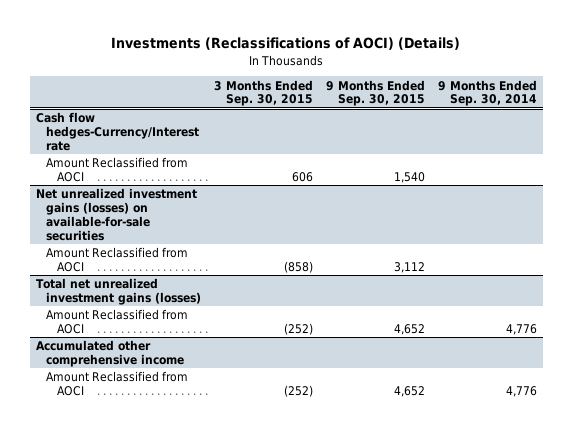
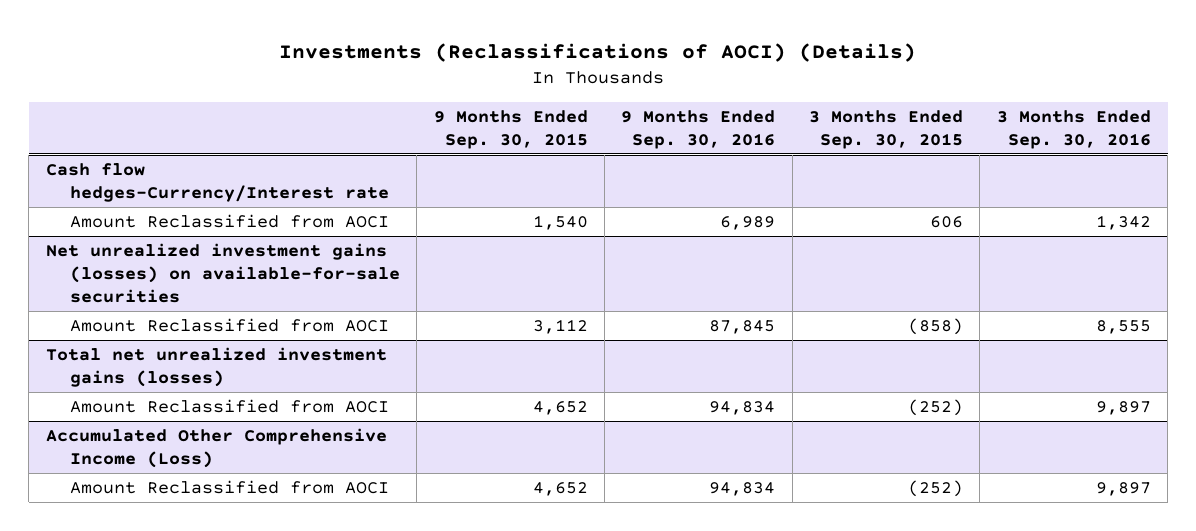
[437,79,537,107] 9 Months Ended Sep. 30, 2014 -> none
none -> [621,109,776,149] 9 Months Ended Sep. 30, 2016
none -> [996,109,1151,149] 3 Months Ended Sep. 30, 2016
[36,340,185,367] Accumulated other comprehensive income -> [45,427,387,469] Accumulated Other Comprehensive Income (Loss)

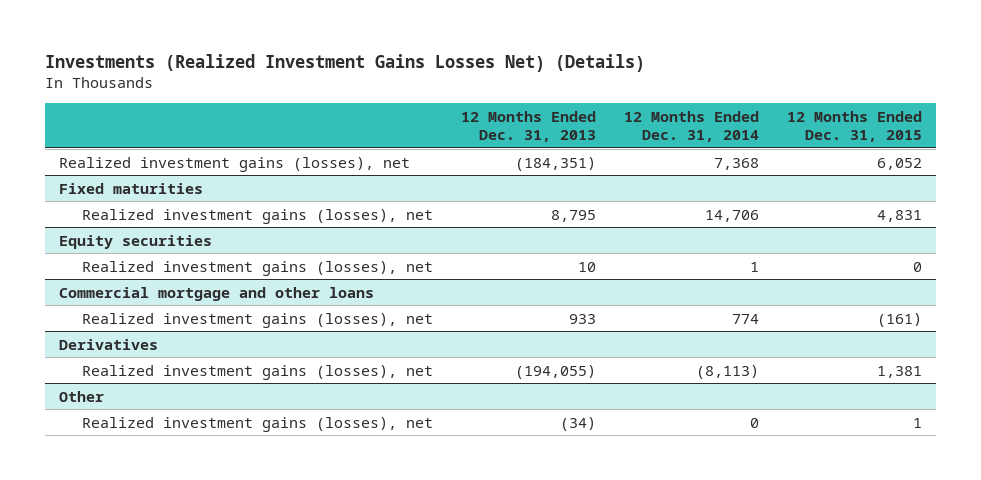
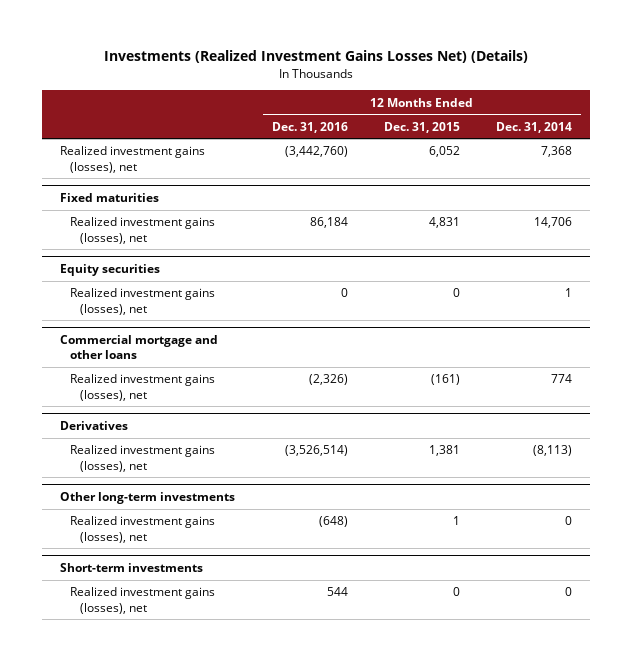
[461,110,597,142] 12 Months Ended Dec. 31, 2013 -> none
none -> [271,121,348,133] Dec. 31, 2016
[59,390,105,402] Other -> none
none -> [60,491,236,504] Other long-term investments
none -> [60,562,204,572] Short-term investments
none -> [70,587,216,614] Realized investment gains (losses), net

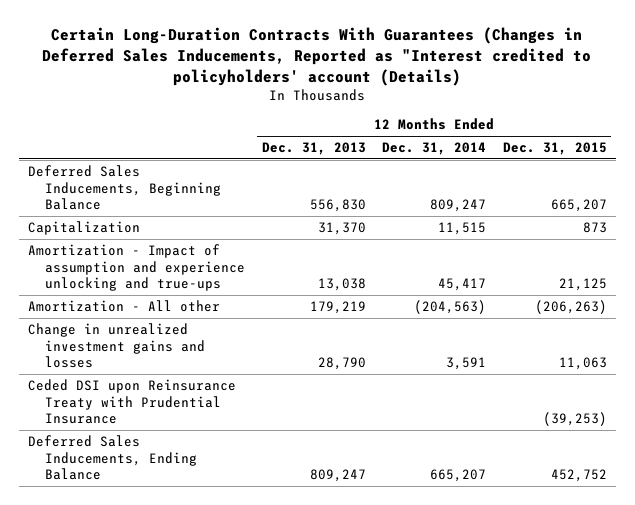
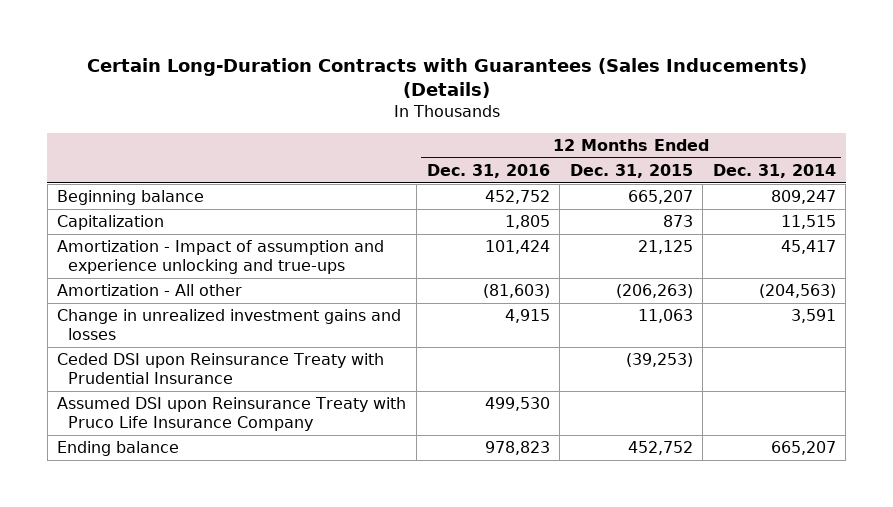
[42,27,592,86] Certain Long-Duration Contracts With Guarantees (Changes in Deferred Sales Inducements, Reported as "Interest credited to policyholders' account (Details) -> [86,57,807,98] Certain Long-Duration Contracts with Guarantees (Sales Inducements) (Details)
[261,142,366,156] Dec. 31, 2013 -> none
none -> [426,163,550,178] Dec. 31, 2016
[27,165,221,211] Deferred Sales Inducements, Beginning Balance -> [57,190,205,206] Beginning balance
none -> [57,397,407,432] Assumed DSI upon Reinsurance Treaty with Pruco Life Insurance Company
[27,435,197,481] Deferred Sales Inducements, Ending Balance -> [57,441,180,457] Ending balance

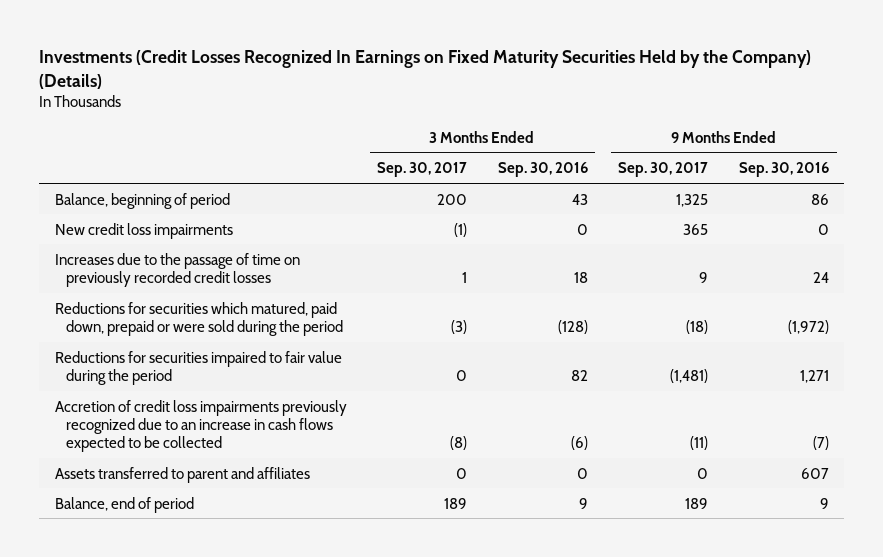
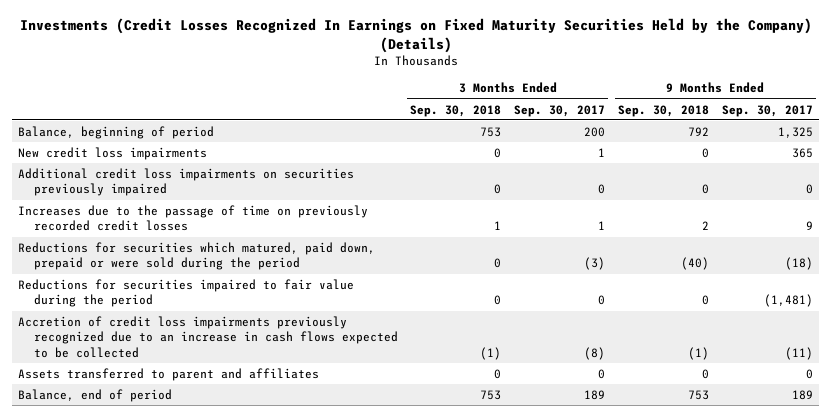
[497,162,588,178] Sep. 30, 2016 -> none
[738,162,829,178] Sep. 30, 2016 -> none
none -> [410,104,502,117] Sep. 30, 2018
none -> [618,104,710,117] Sep. 30, 2018
[454,222,468,237] (1) -> [598,147,606,157] 1
none -> [18,167,355,197] Additional credit loss impairments on securities previously impaired

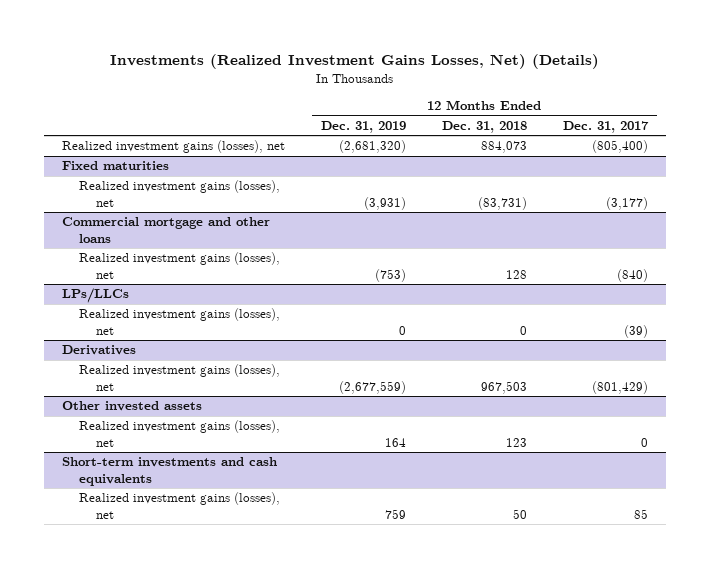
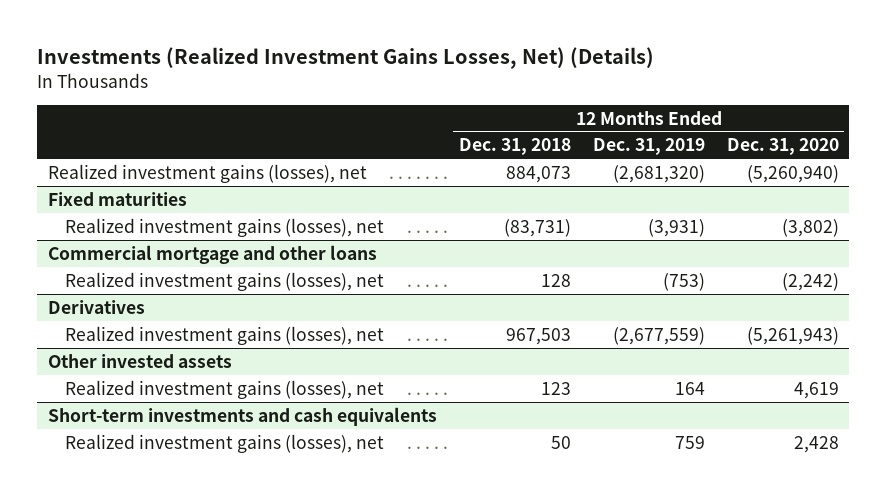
[562,120,649,133] Dec. 31, 2017 -> none
none -> [726,138,839,156] Dec. 31, 2020
[62,288,130,304] LPs/LLCs -> none
[79,308,281,335] Realized investment gains (losses), net -> none

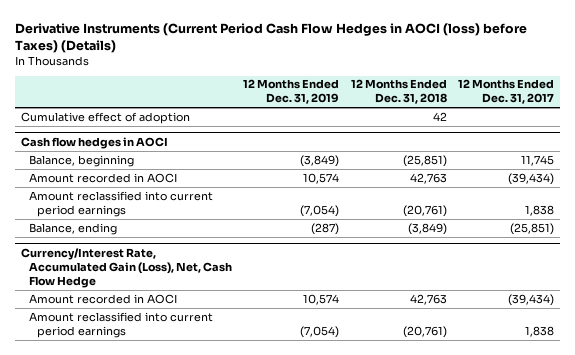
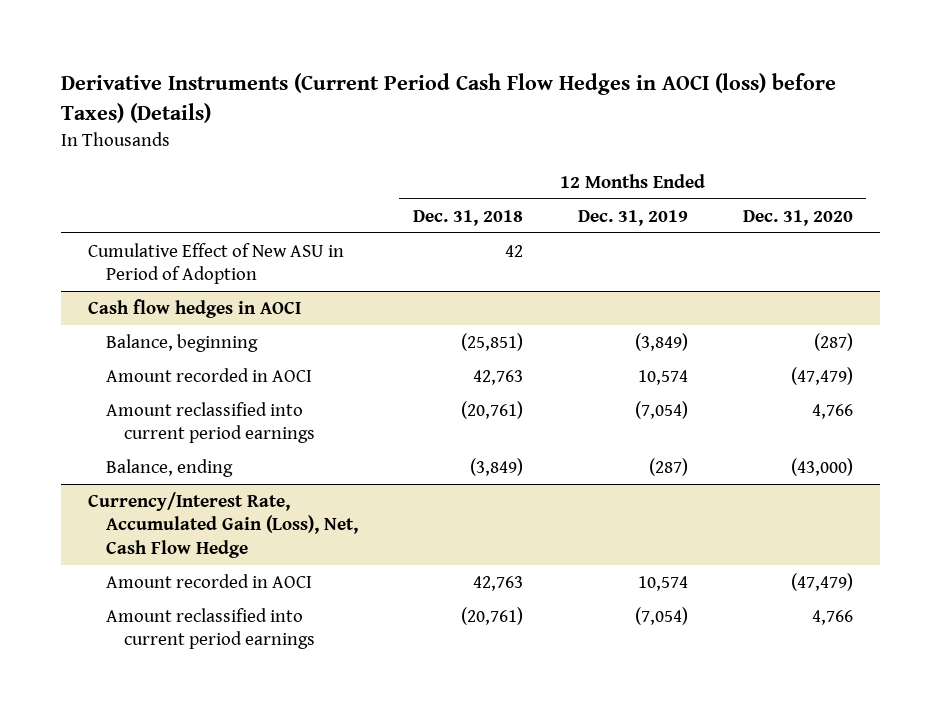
[457,79,554,105] 12 Months Ended Dec. 31, 2017 -> none
none -> [742,209,853,226] Dec. 31, 2020
[21,111,191,124] Cumulative effect of adoption -> [88,242,345,285] Cumulative Effect of New ASU in Period of Adoption

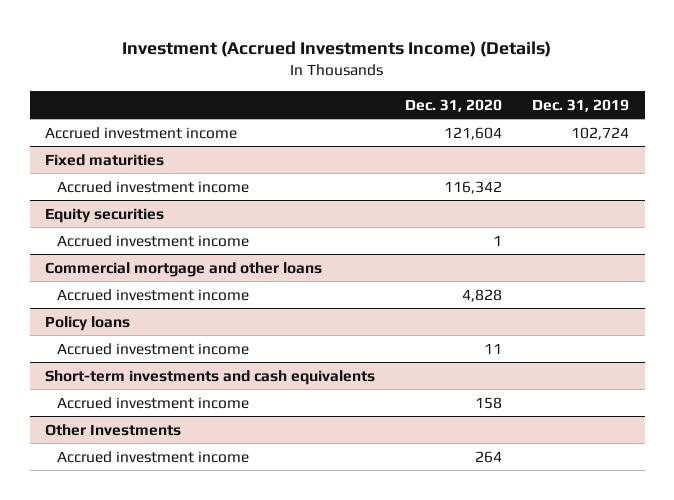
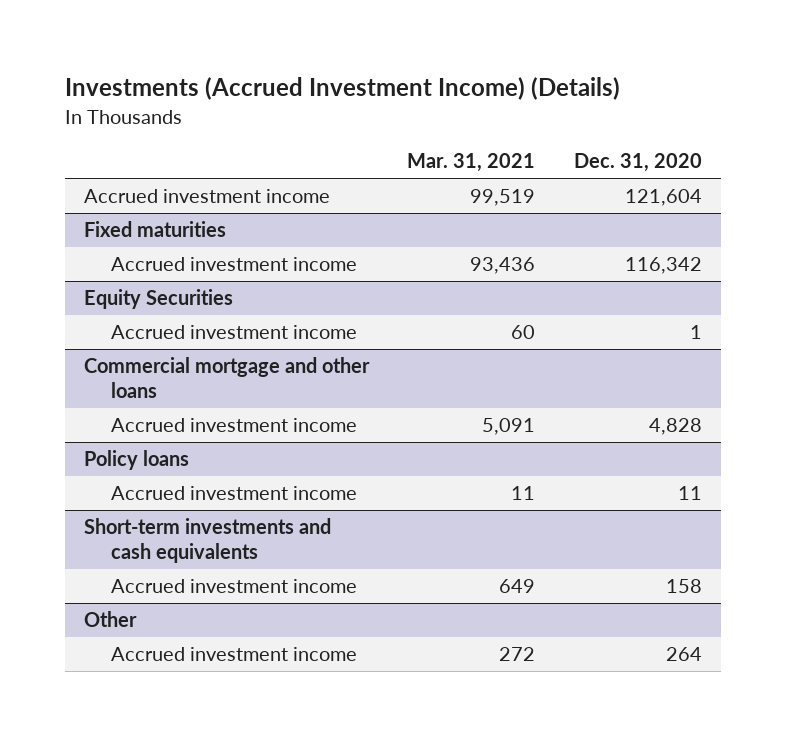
[122,41,552,58] Investment (Accrued Investments Income) (Details) -> [65,77,621,101] Investments (Accrued Investment Income) (Details)
[532,98,630,112] Dec. 31, 2019 -> none
none -> [407,153,536,173] Mar. 31, 2021
[45,207,165,223] Equity securities -> [84,289,234,310] Equity Securities
[45,423,182,436] Other Investments -> [84,611,138,628] Other

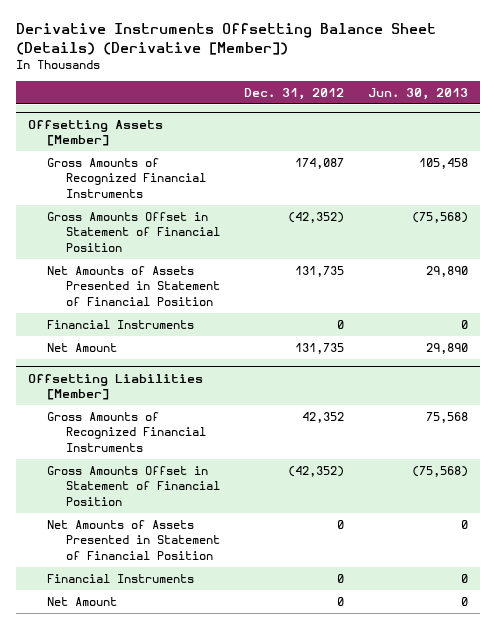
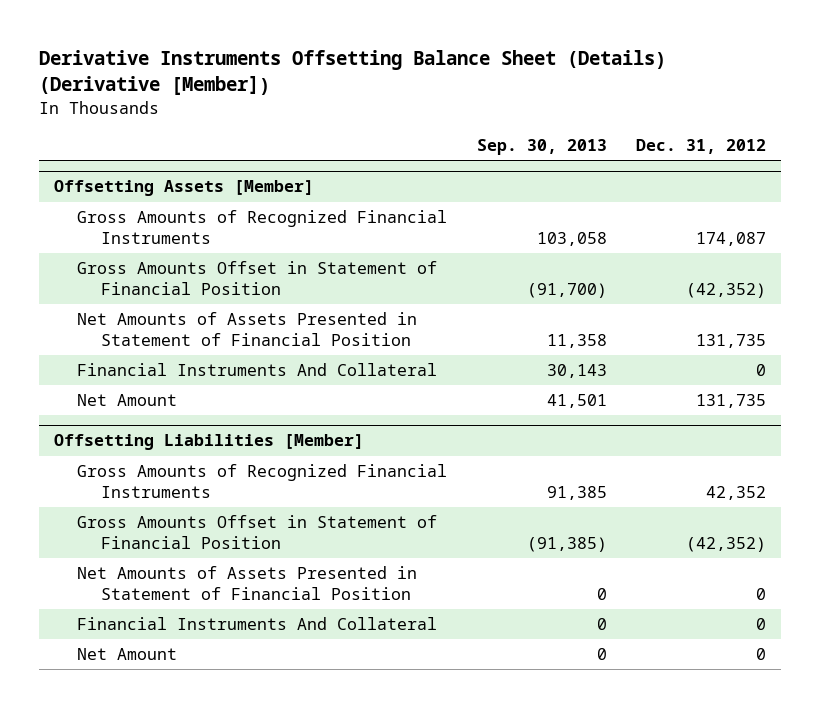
[368,87,469,100] Jun. 30, 2013 -> none
none -> [476,139,607,156] Sep. 30, 2013
[46,320,194,330] Financial Instruments -> [77,363,438,377] Financial Instruments And Collateral
[46,574,194,584] Financial Instruments -> [77,617,438,631] Financial Instruments And Collateral

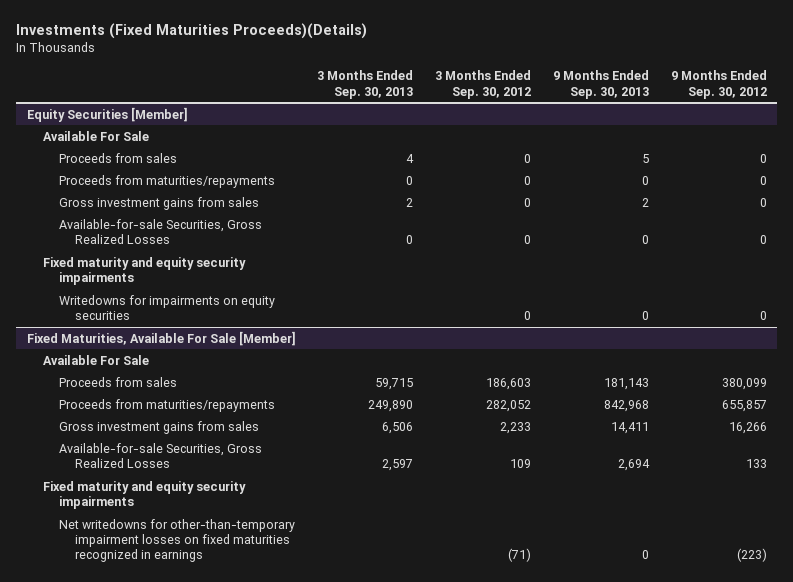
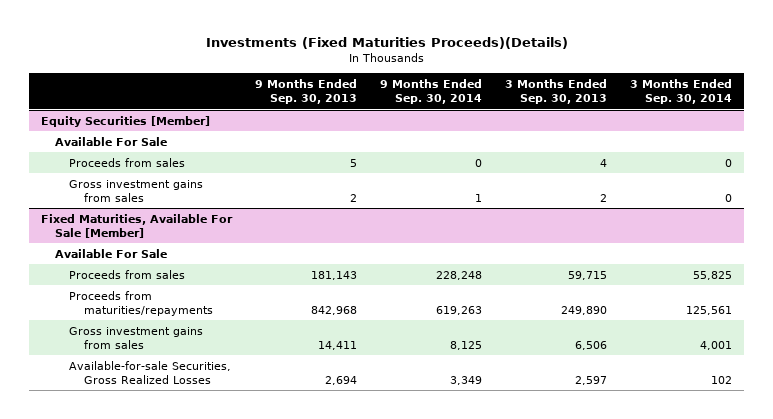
[435,70,532,99] 3 Months Ended Sep. 30, 2012 -> none
[670,70,767,99] 9 Months Ended Sep. 30, 2012 -> none
none -> [380,78,483,105] 9 Months Ended Sep. 30, 2014
none -> [630,78,733,105] 3 Months Ended Sep. 30, 2014
[58,174,275,188] Proceeds from maturities/repayments -> none
[58,218,262,244] Available-for-sale Securities, Gross Realized Losses -> none
[42,256,246,285] Fixed maturity and equity security impairments -> none
[58,294,275,320] Writedowns for impairments on equity securities -> none
[42,480,246,509] Fixed maturity and equity security impairments -> none
[58,518,295,563] Net writedowns for other-than-temporary impairment losses on fixed maturities recognized in earnings -> none

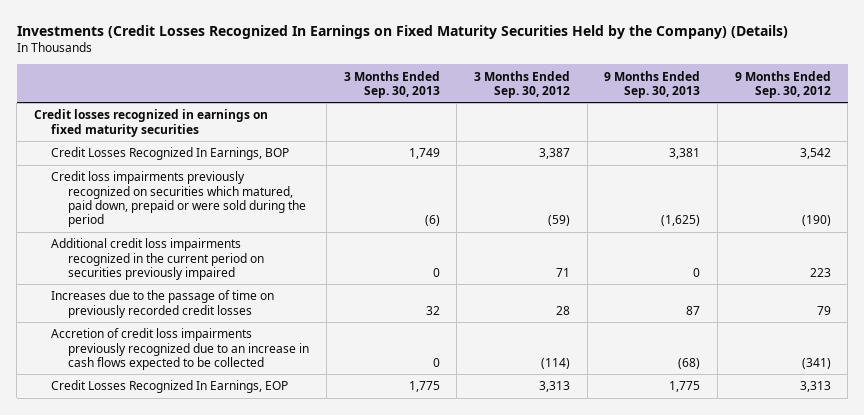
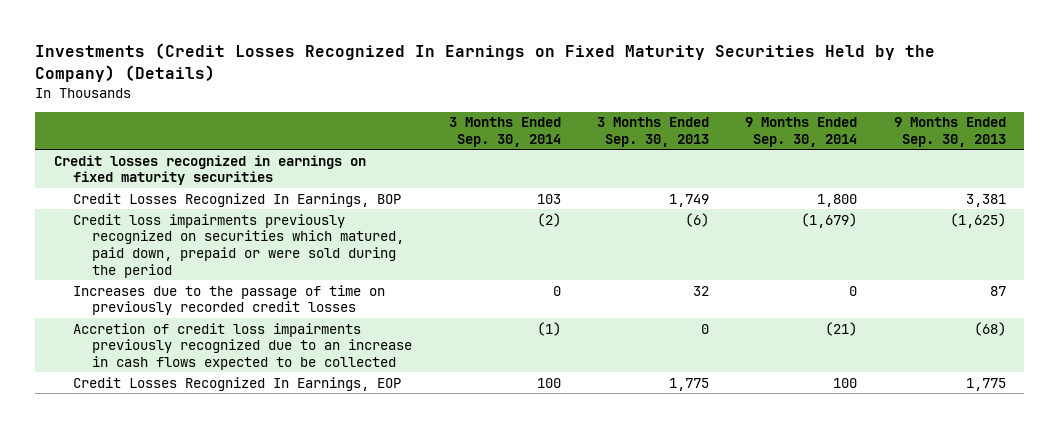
[474,70,571,98] 3 Months Ended Sep. 30, 2012 -> none
[734,70,831,98] 9 Months Ended Sep. 30, 2012 -> none
none -> [448,117,561,148] 3 Months Ended Sep. 30, 2014
none -> [745,117,858,148] 9 Months Ended Sep. 30, 2014
[51,238,265,280] Additional credit loss impairments recognized in the current period on securities previously impaired -> none

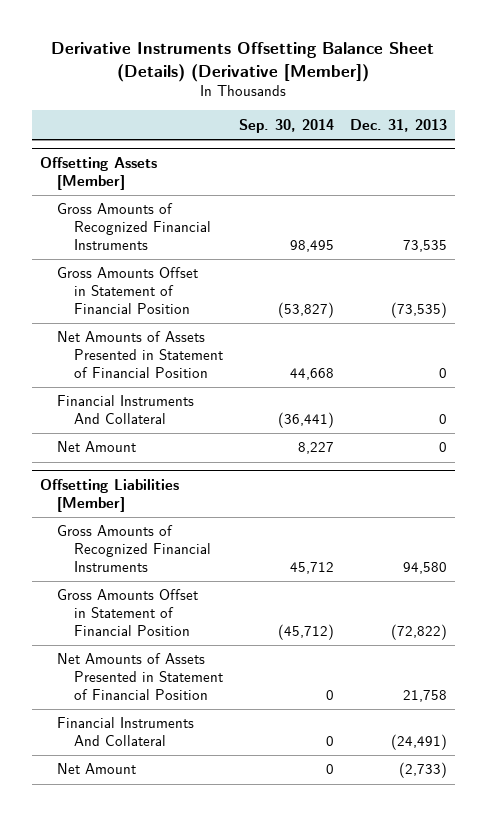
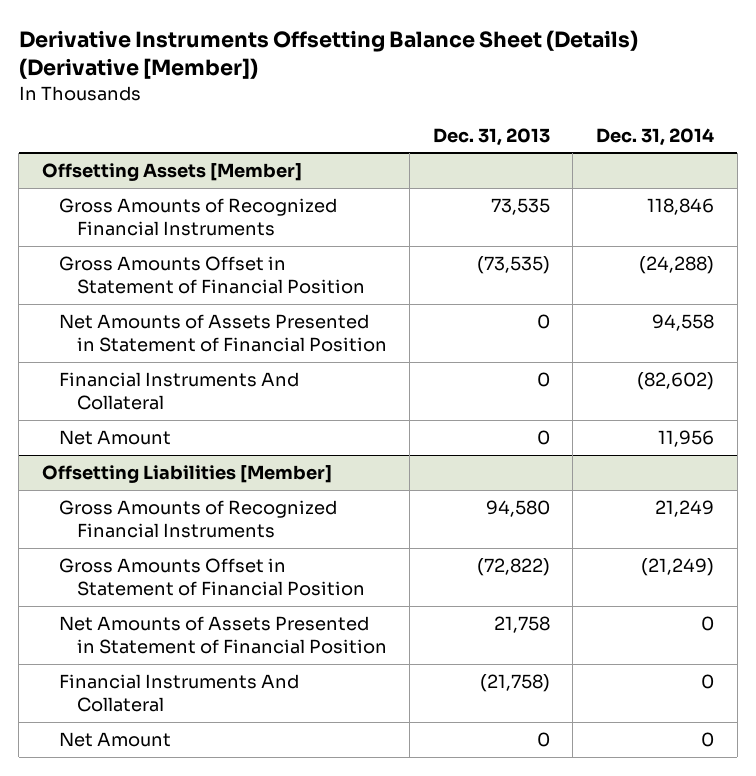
[238,118,334,133] Sep. 30, 2014 -> none
none -> [596,127,715,146] Dec. 31, 2014
[390,734,447,751] (24,491) -> [479,673,550,692] (21,758)
[398,762,447,779] (2,733) -> [536,731,550,747] 0

